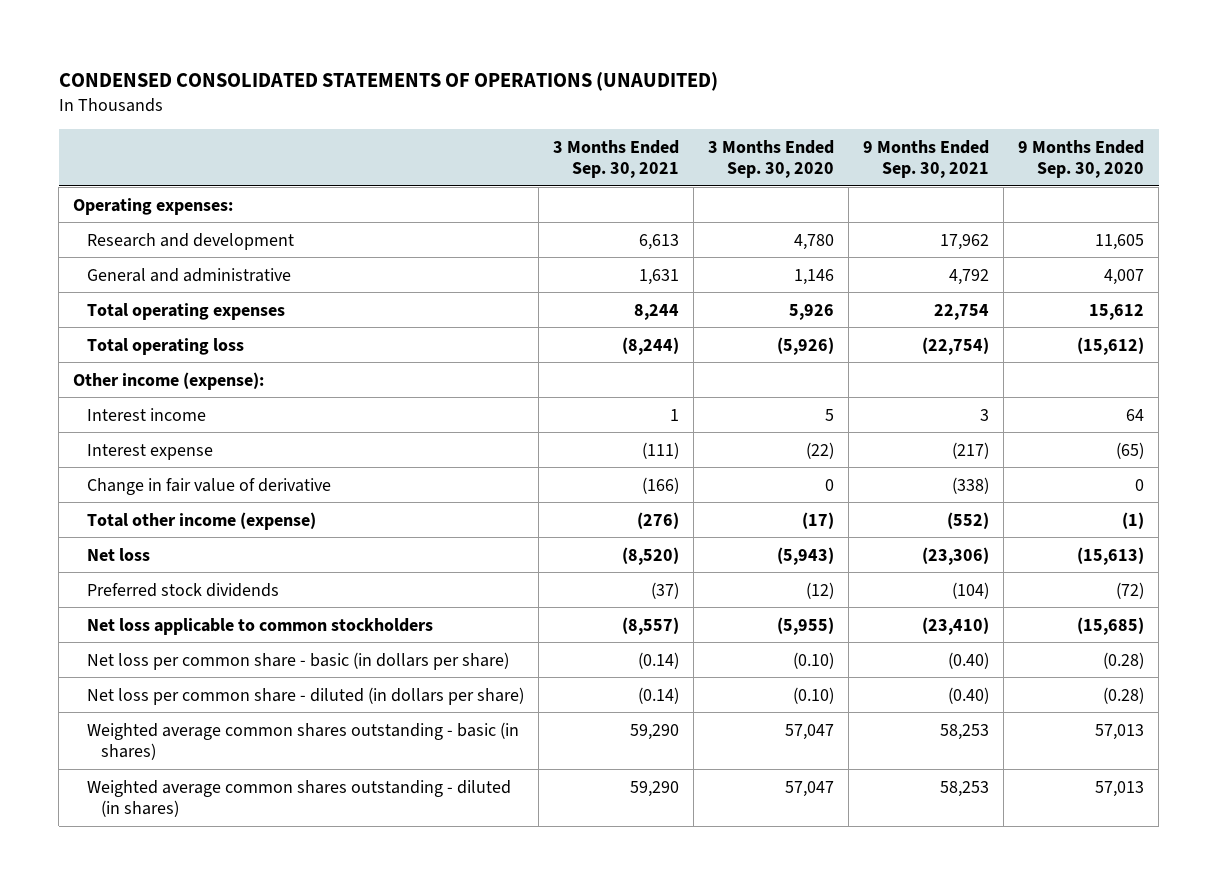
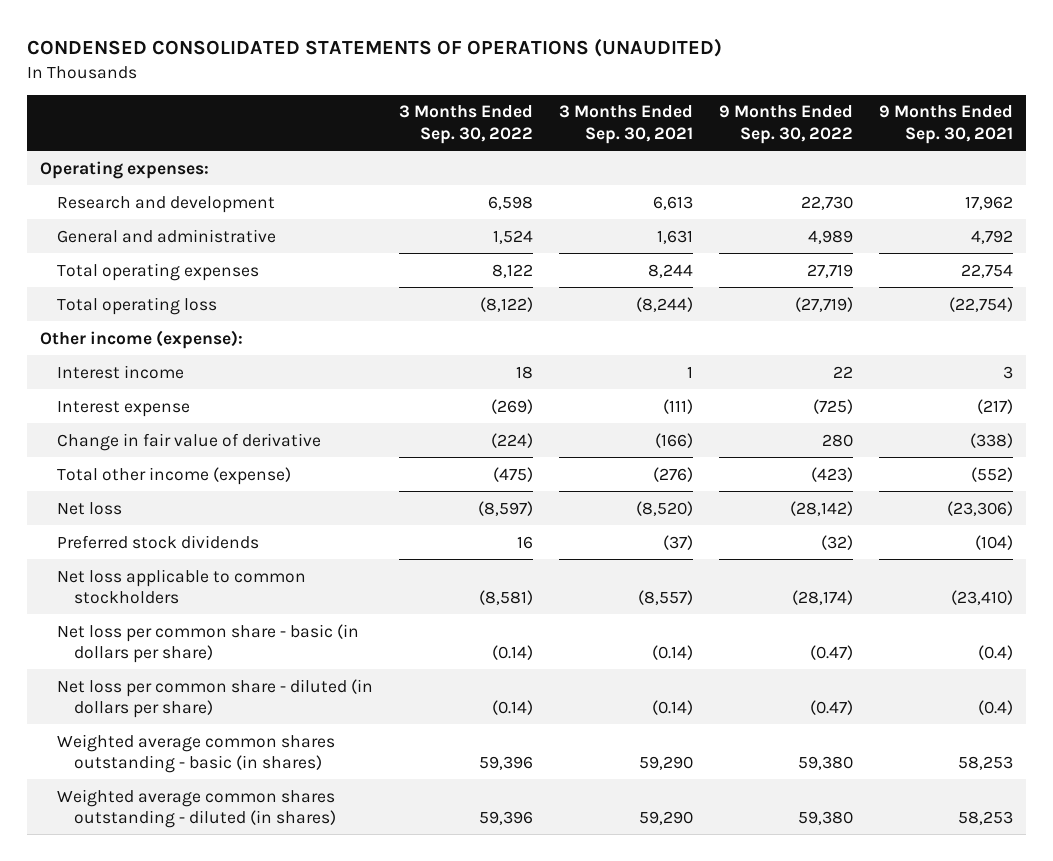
[708,139,835,178] 3 Months Ended Sep. 30, 2020 -> none
[1018,139,1145,178] 9 Months Ended Sep. 30, 2020 -> none
none -> [399,105,534,144] 3 Months Ended Sep. 30, 2022
none -> [718,105,853,144] 9 Months Ended Sep. 30, 2022
[948,651,990,669] (0.40) -> [977,644,1013,660] (0.4)
[948,686,990,704] (0.40) -> [977,699,1013,715] (0.4)

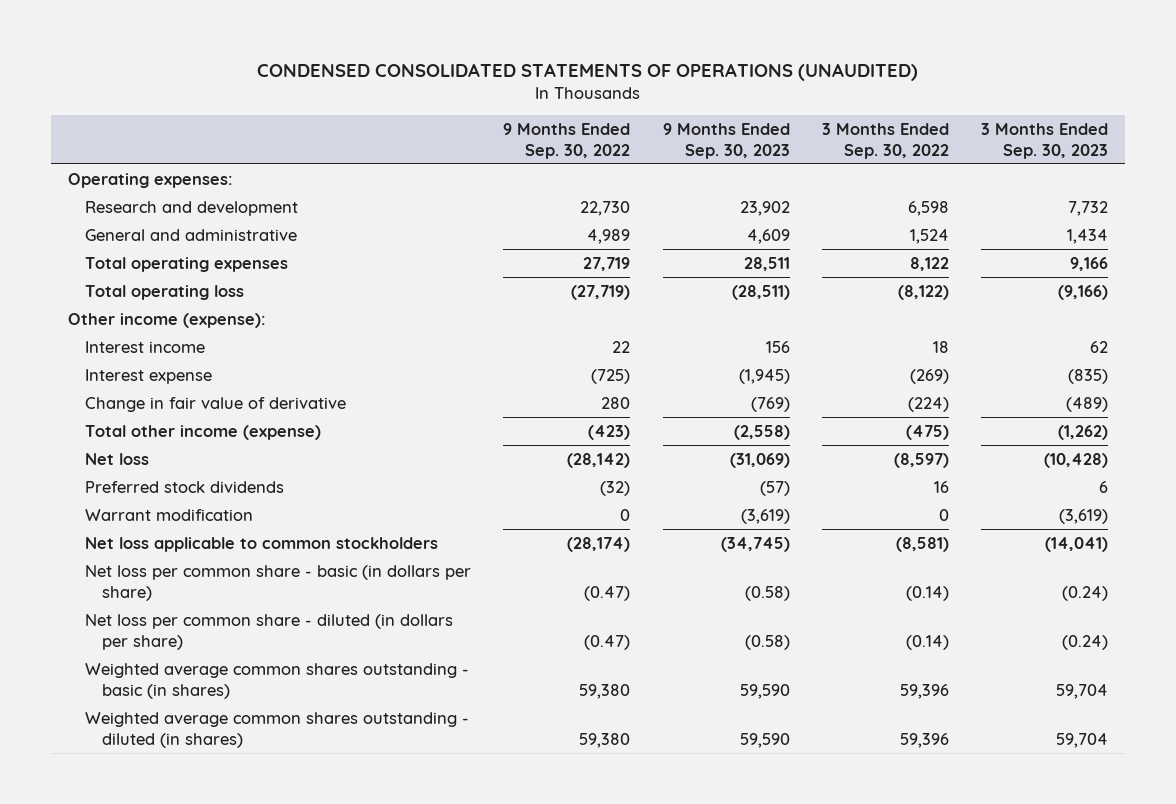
[559,105,694,144] 3 Months Ended Sep. 30, 2021 -> none
[878,105,1013,144] 9 Months Ended Sep. 30, 2021 -> none
none -> [662,122,790,159] 9 Months Ended Sep. 30, 2023
none -> [981,122,1109,159] 3 Months Ended Sep. 30, 2023
none -> [84,508,253,521] Warrant modification

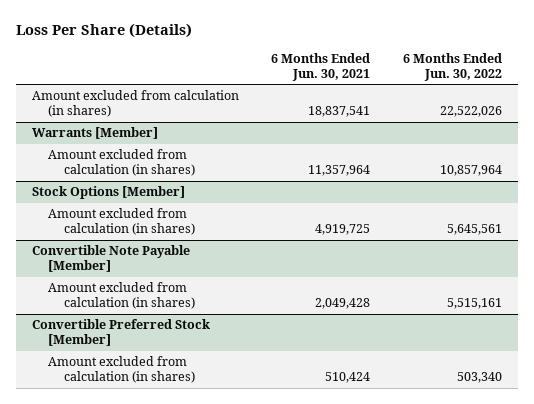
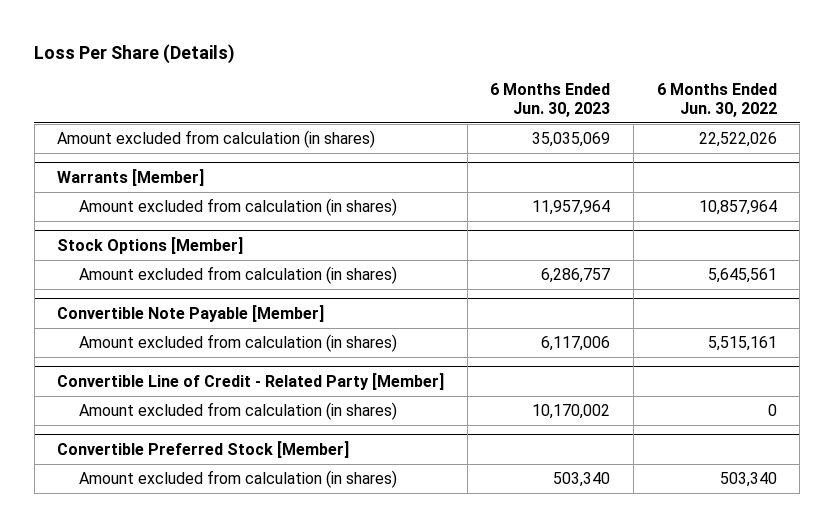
[271,53,371,82] 6 Months Ended Jun. 30, 2021 -> none
none -> [490,82,611,117] 6 Months Ended Jun. 30, 2023
none -> [57,372,445,390] Convertible Line of Credit - Related Party [Member]
none -> [78,402,397,421] Amount excluded from calculation (in shares)

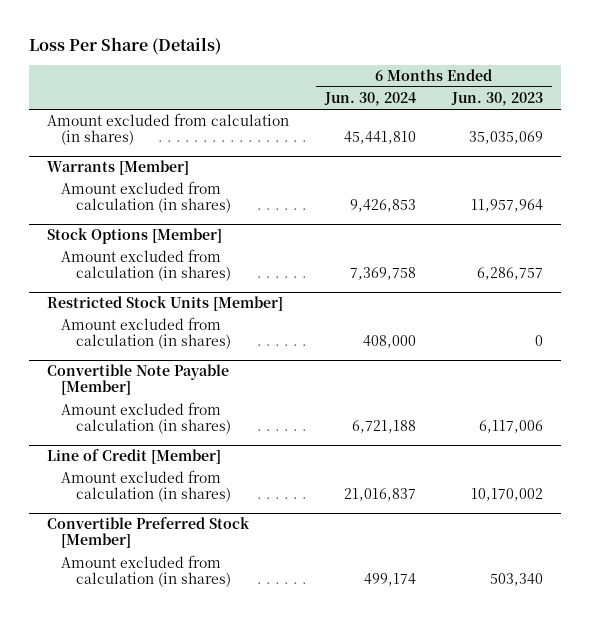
[656,82,777,117] 6 Months Ended Jun. 30, 2022 -> none
none -> [324,91,417,106] Jun. 30, 2024
none -> [47,296,284,312] Restricted Stock Units [Member]
none -> [61,317,231,350] Amount excluded from calculation (in shares)
[57,372,445,390] Convertible Line of Credit - Related Party [Member] -> [47,449,222,465] Line of Credit [Member]

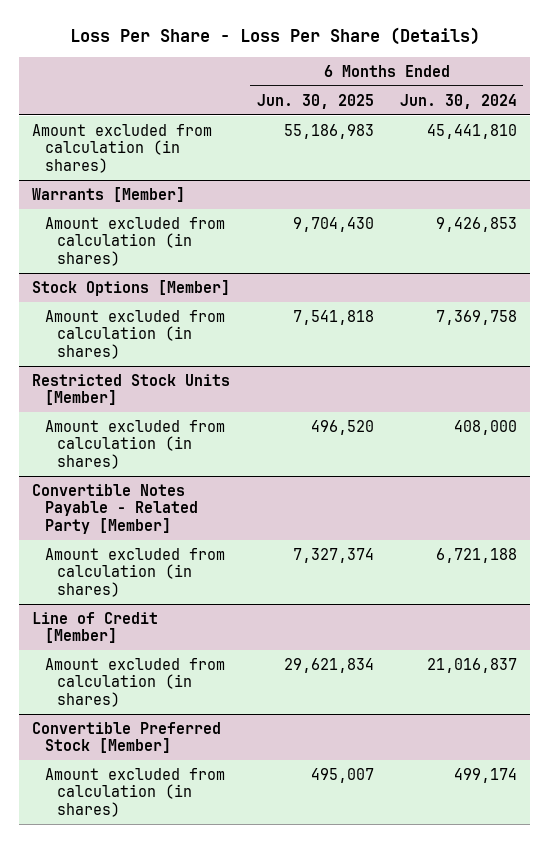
[29,36,222,55] Loss Per Share (Details) -> [69,27,480,46] Loss Per Share - Loss Per Share (Details)
[451,91,544,106] Jun. 30, 2023 -> none
none -> [256,93,374,109] Jun. 30, 2025
[47,364,230,396] Convertible Note Payable [Member] -> [32,483,198,534] Convertible Notes Payable - Related Party [Member]

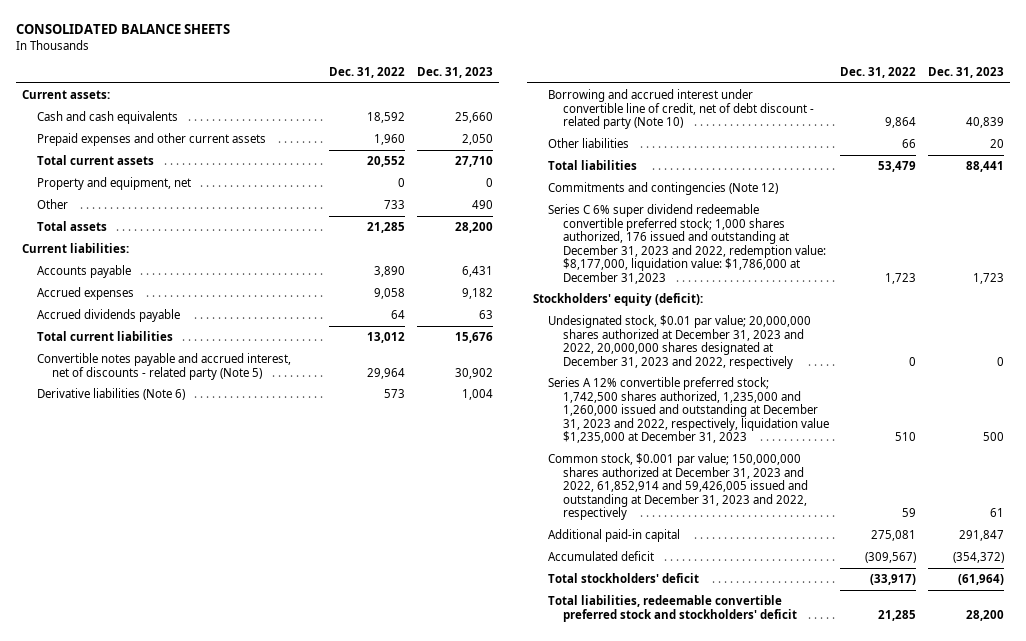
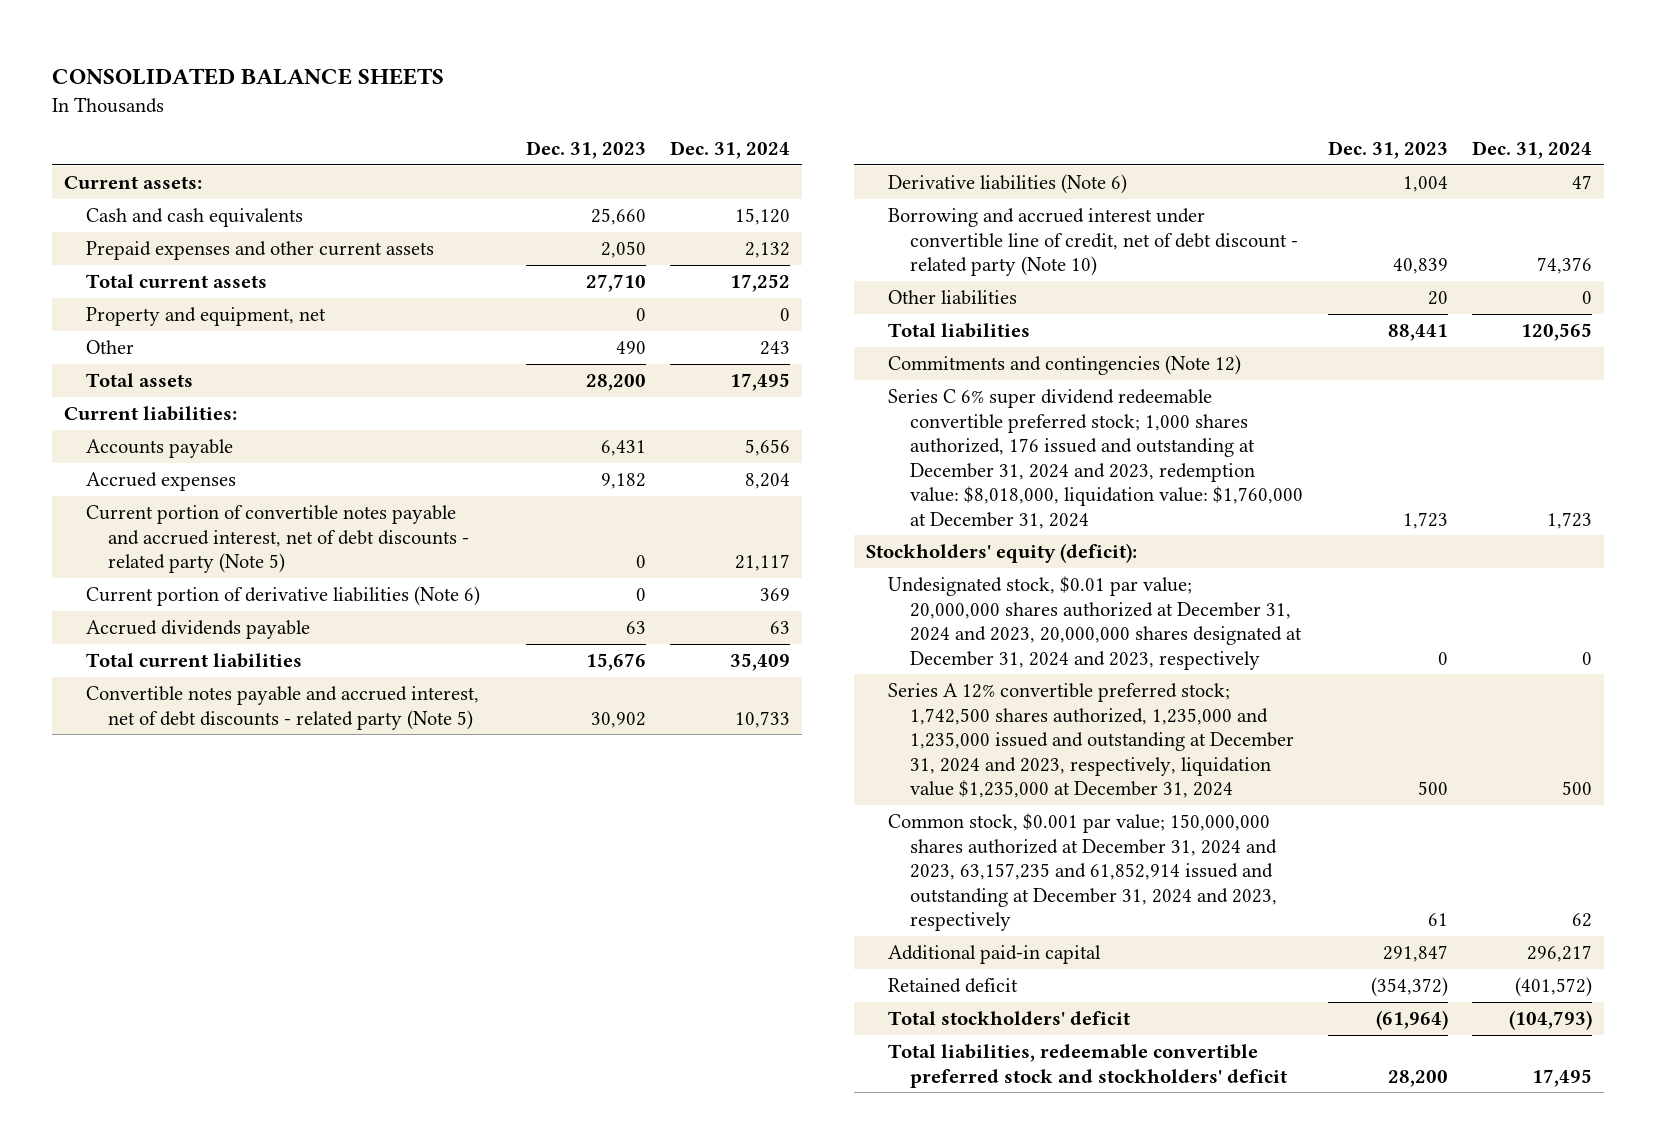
[329,67,406,79] Dec. 31, 2022 -> none
none -> [670,141,791,160] Dec. 31, 2024
none -> [86,505,470,574] Current portion of convertible notes payable and accrued interest, net of debt discounts - related party (Note 5)
none -> [86,586,481,607] Current portion of derivative liabilities (Note 6)
[36,352,291,380] Convertible notes payable and accrued interest, net of discounts - related party (Note 5) -> [86,686,480,730] Convertible notes payable and accrued interest, net of debt discounts - related party (Note 5)
[548,203,826,284] Series C 6% super dividend redeemable convertible preferred stock; 1,000 shares authorized, 176 issued and outstanding at December 31, 2023 and 2022, redemption value: $8,177,000, liquidation value: $1,786,000 at December 31,2023 -> [888,389,1304,529] Series C 6% super dividend redeemable convertible preferred stock; 1,000 shares authorized, 176 issued and outstanding at December 31, 2024 and 2023, redemption value: $8,018,000, liquidation value: $1,760,000 at December 31, 2024
[548,314,812,369] Undesignated stock, $0.01 par value; 20,000,000 shares authorized at December 31, 2023 and 2022, 20,000,000 shares designated at December 31, 2023 and 2022, respectively -> [888,576,1303,670] Undesignated stock, $0.01 par value; 20,000,000 shares authorized at December 31, 2024 and 2023, 20,000,000 shares designated at December 31, 2024 and 2023, respectively
[548,376,829,444] Series A 12% convertible preferred stock; 1,742,500 shares authorized, 1,235,000 and 1,260,000 issued and outstanding at December 31, 2023 and 2022, respectively, liquidation value $1,235,000 at December 31, 2023 -> [888,683,1295,799] Series A 12% convertible preferred stock; 1,742,500 shares authorized, 1,235,000 and 1,235,000 issued and outstanding at December 31, 2024 and 2023, respectively, liquidation value $1,235,000 at December 31, 2024
[548,452,808,521] Common stock, $0.001 par value; 150,000,000 shares authorized at December 31, 2023 and 2022, 61,852,914 and 59,426,005 issued and outstanding at December 31, 2023 and 2022, respectively -> [888,813,1278,932] Common stock, $0.001 par value; 150,000,000 shares authorized at December 31, 2024 and 2023, 63,157,235 and 61,852,914 issued and outstanding at December 31, 2024 and 2023, respectively
[548,550,655,561] Accumulated deficit -> [888,978,1019,994] Retained deficit

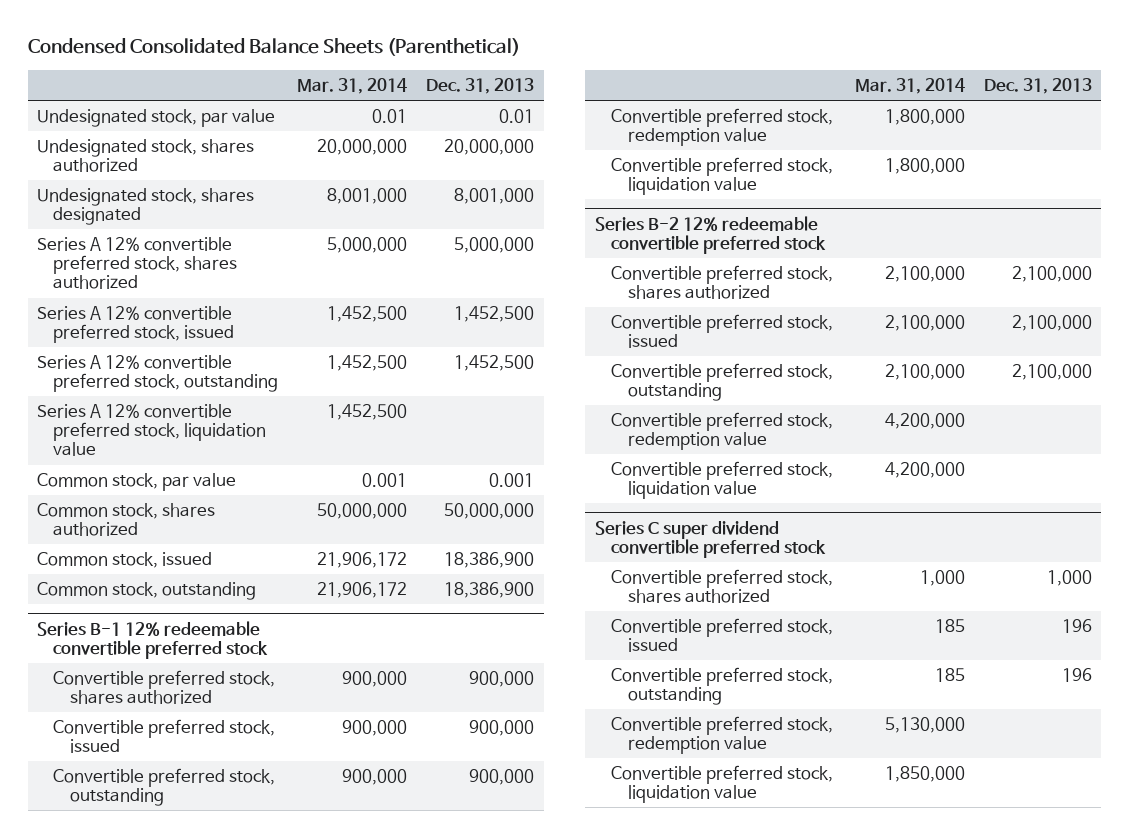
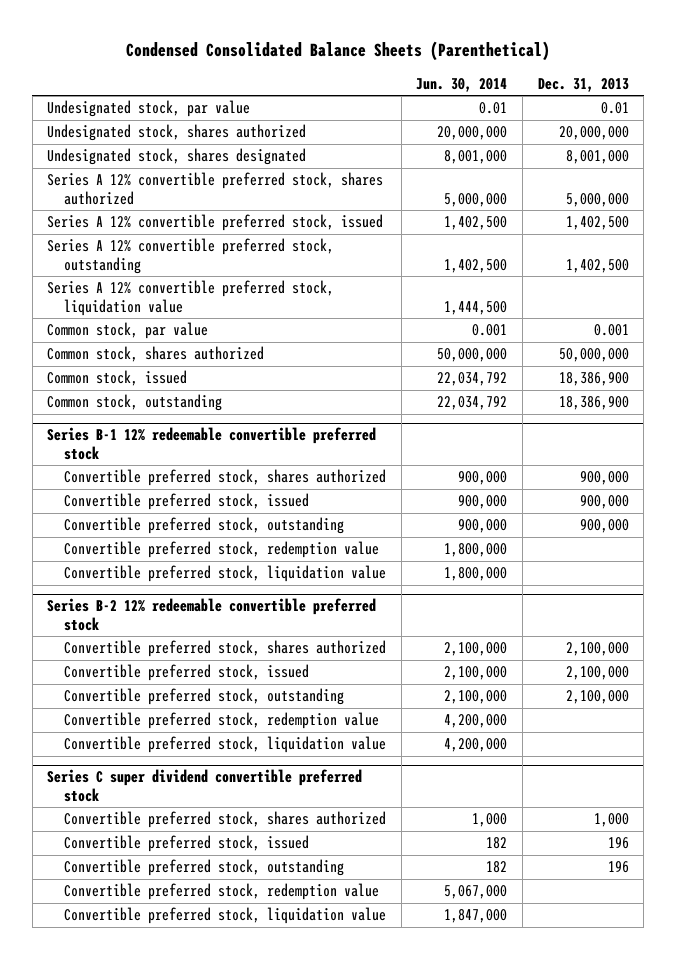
[297,77,408,94] Mar. 31, 2014 -> none
none -> [416,77,508,92] Jun. 30, 2014
[454,306,535,323] 1,452,500 -> [565,216,629,231] 1,402,500
[454,355,535,372] 1,452,500 -> [565,258,629,273] 1,402,500

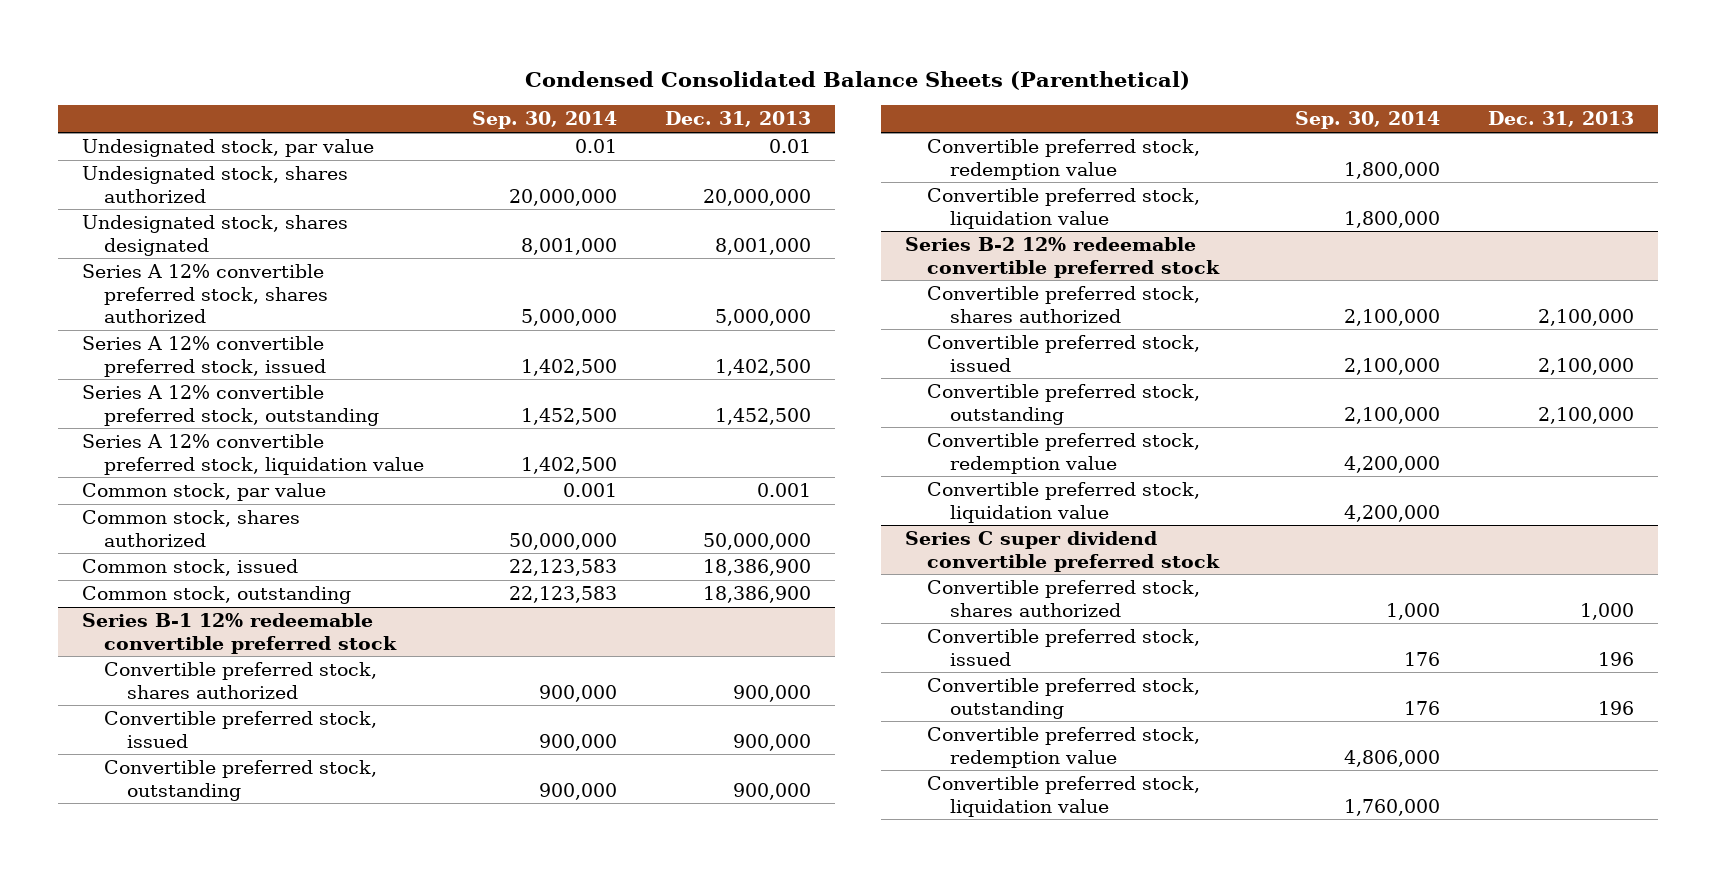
[416,77,508,92] Jun. 30, 2014 -> none
none -> [472,111,618,130] Sep. 30, 2014
[565,258,629,273] 1,402,500 -> [715,407,812,425] 1,452,500

